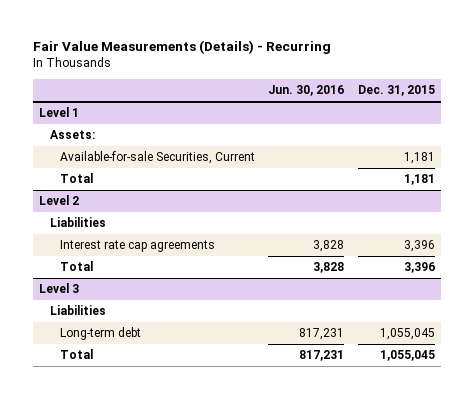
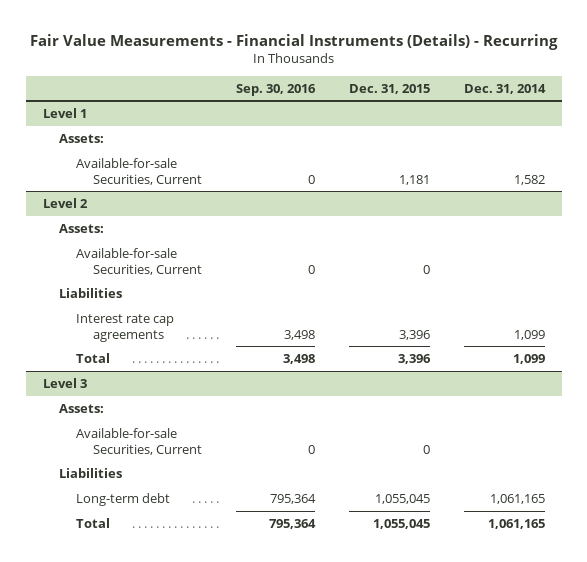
[32,40,331,55] Fair Value Measurements (Details) - Recurring -> [29,33,558,50] Fair Value Measurements - Financial Instruments (Details) - Recurring
[268,85,345,97] Jun. 30, 2016 -> none
none -> [235,83,316,96] Sep. 30, 2016
none -> [463,83,546,94] Dec. 31, 2014
[60,173,94,184] Total -> none
none -> [59,223,105,233] Assets:
none -> [75,247,202,275] Available-for-sale Securities, Current
none -> [59,403,105,413] Assets:
none -> [75,427,202,455] Available-for-sale Securities, Current

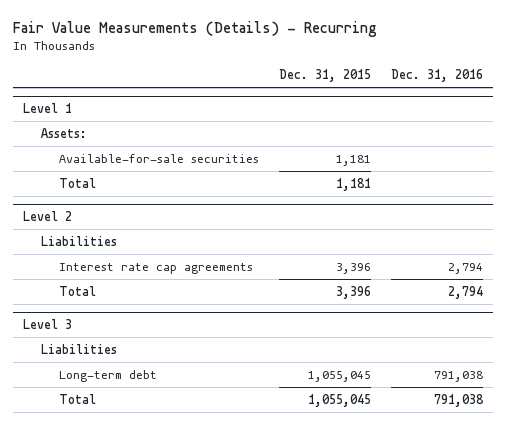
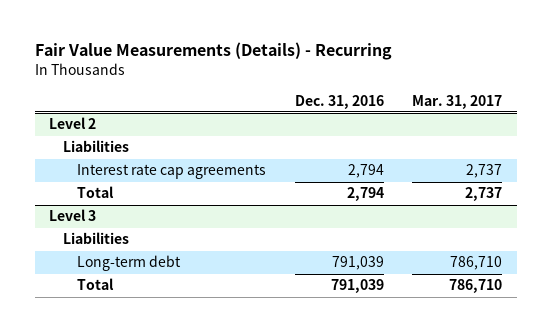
[278,69,371,83] Dec. 31, 2015 -> none
none -> [412,94,503,109] Mar. 31, 2017
[22,102,72,113] Level 1 -> none
[40,127,87,138] Assets: -> none
[58,153,259,163] Available-for-sale securities -> none
[58,177,96,188] Total -> none
[433,370,483,382] 791,038 -> [331,256,384,271] 791,039
[433,393,484,407] 791,038 -> [330,279,384,294] 791,039

